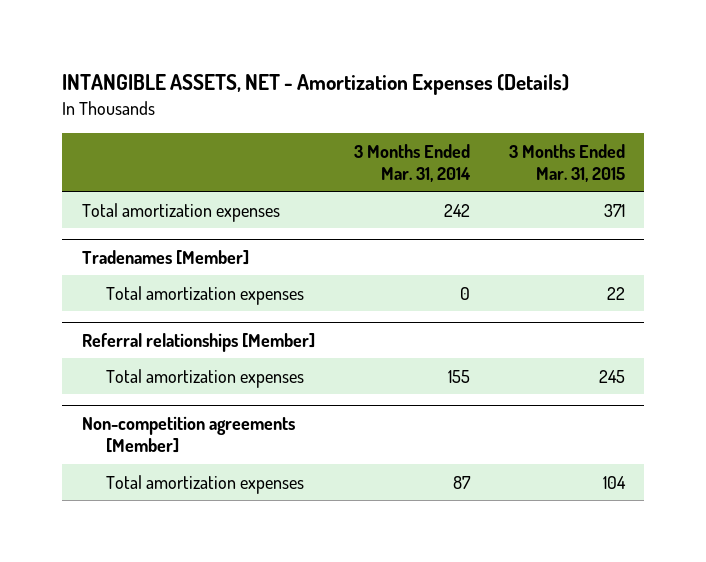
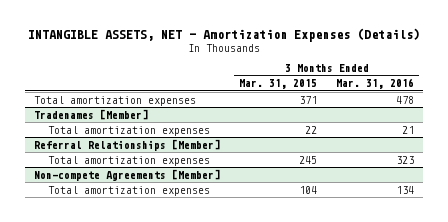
[353,143,471,183] 3 Months Ended Mar. 31, 2014 -> none
none -> [335,78,414,90] Mar. 31, 2016
[81,332,315,352] Referral relationships [Member] -> [34,138,221,151] Referral Relationships [Member]
[81,415,295,454] Non-competition agreements [Member] -> [34,168,221,181] Non-compete Agreements [Member]

